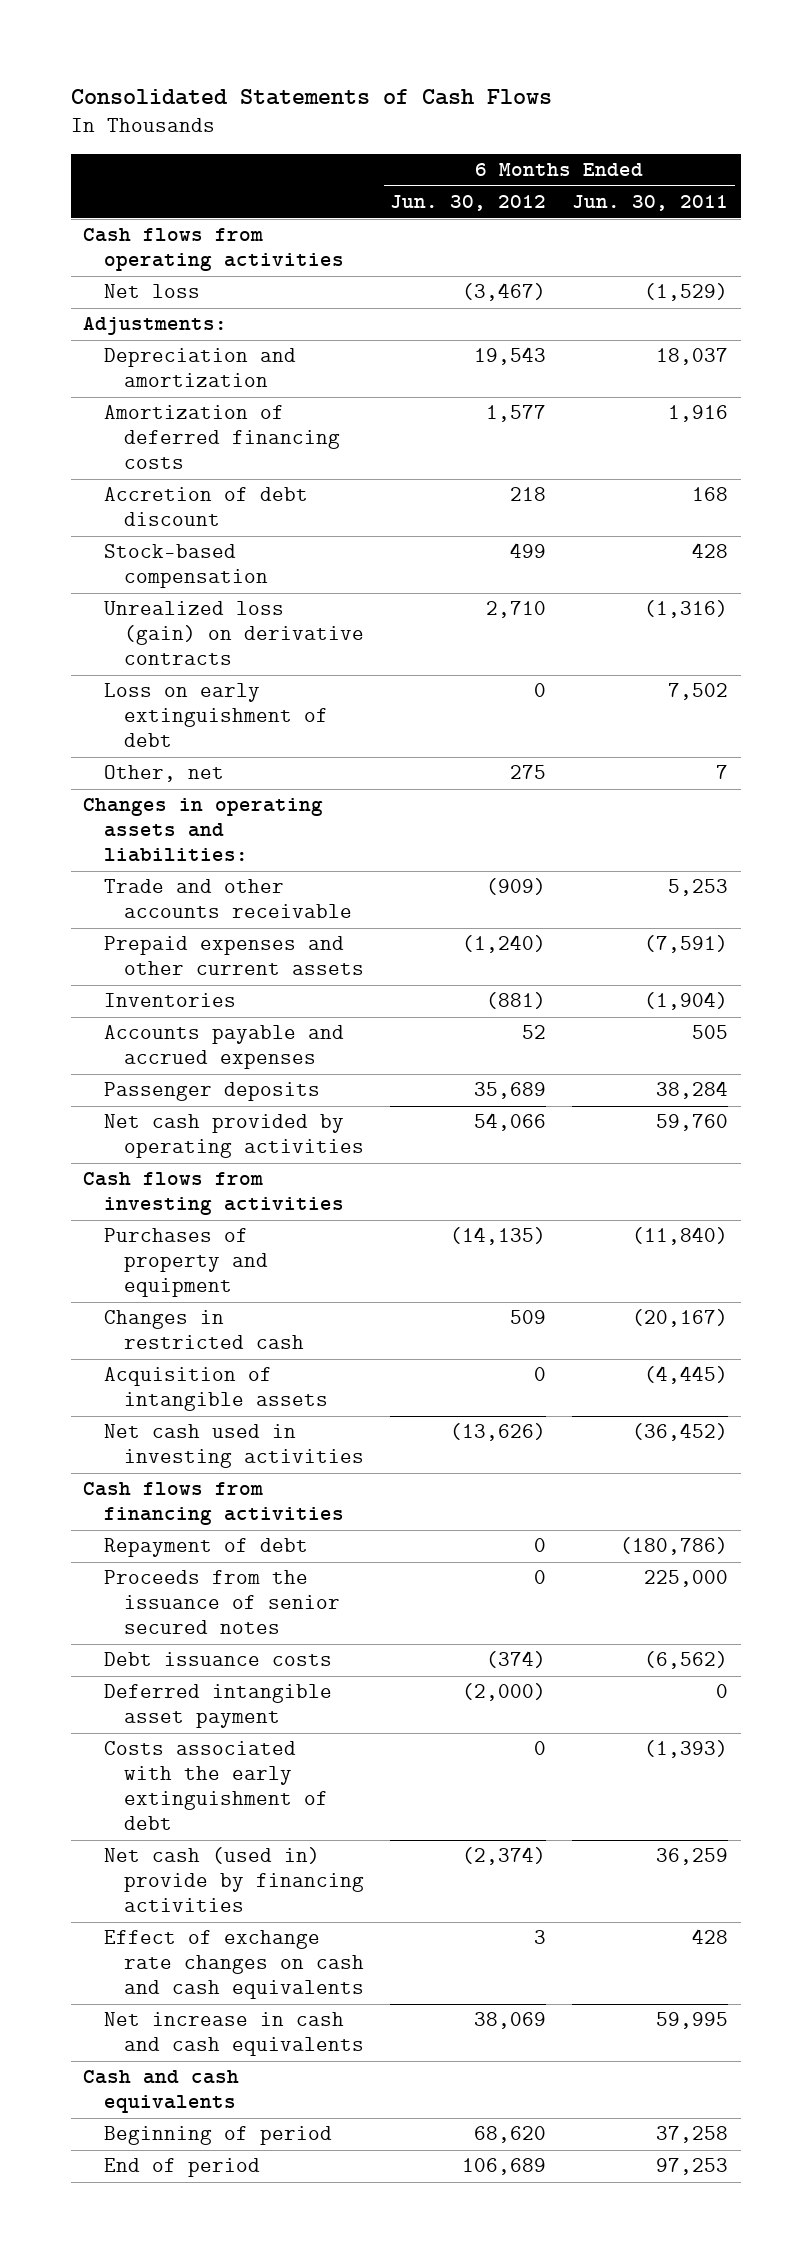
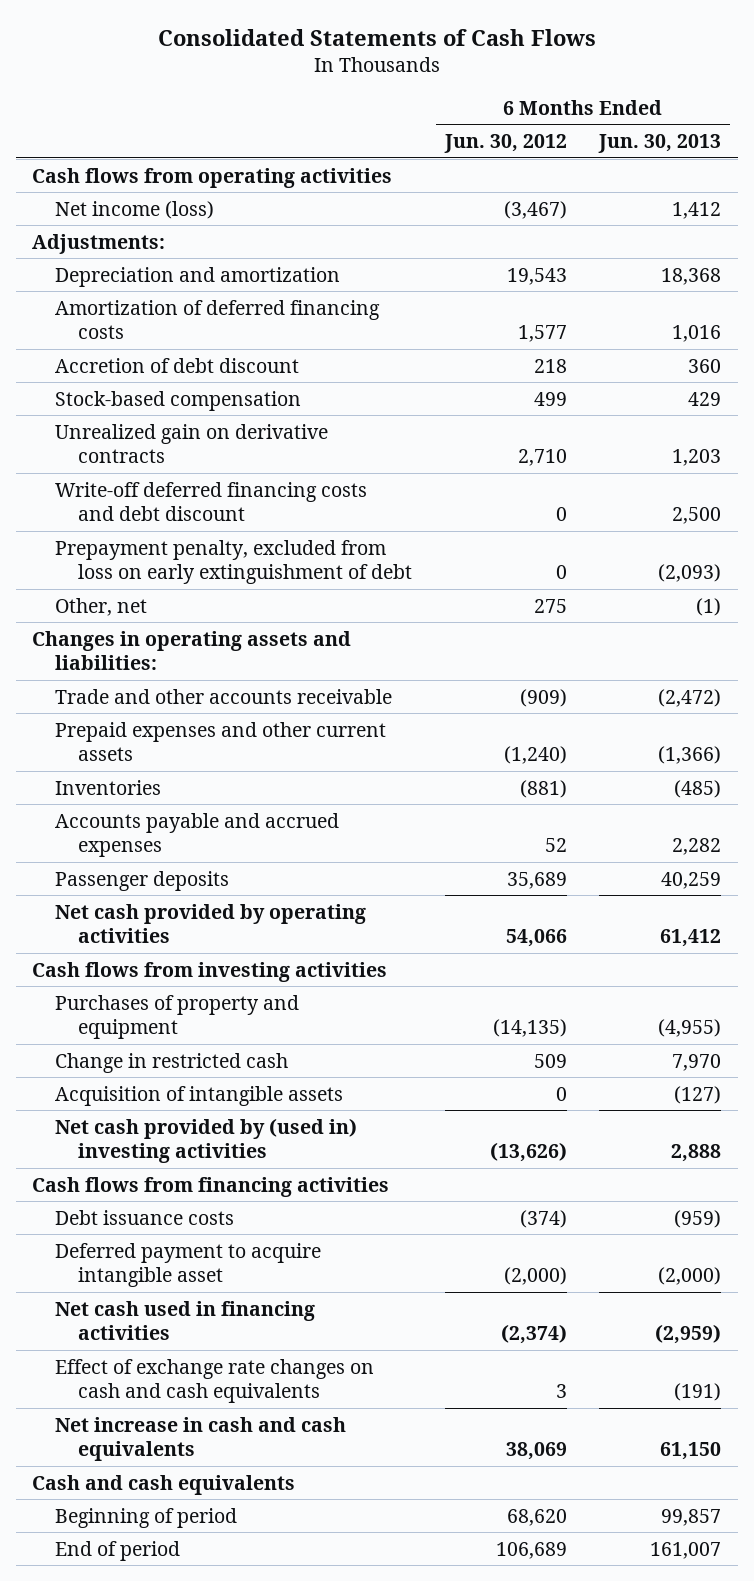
[572,195,729,212] Jun. 30, 2011 -> none
none -> [598,134,722,154] Jun. 30, 2013
[103,284,200,299] Net loss -> [55,200,215,219] Net income (loss)
[103,601,365,666] Unrealized loss (gain) on derivative contracts -> [55,423,329,464] Unrealized gain on derivative contracts
[103,683,329,748] Loss on early extinguishment of debt -> [55,481,368,522] Write-off deferred financing costs and debt discount
none -> [55,539,412,585] Prepayment penalty, excluded from loss on early extinguishment of debt
[103,1310,305,1350] Changes in restricted cash -> [55,1052,289,1073] Change in restricted cash
[103,1424,365,1469] Net cash used in investing activities -> [55,1117,358,1164] Net cash provided by (used in) investing activities
[103,1538,308,1558] Repayment of debt -> none
[103,1570,341,1635] Proceeds from the issuance of senior secured notes -> none
[103,1741,329,1831] Costs associated with the early extinguishment of debt -> none
[103,1684,332,1729] Deferred intangible asset payment -> [55,1242,322,1288] Deferred payment to acquire intangible asset
[103,1847,365,1913] Net cash (used in) provide by financing activities -> [55,1300,316,1341] Net cash used in financing activities

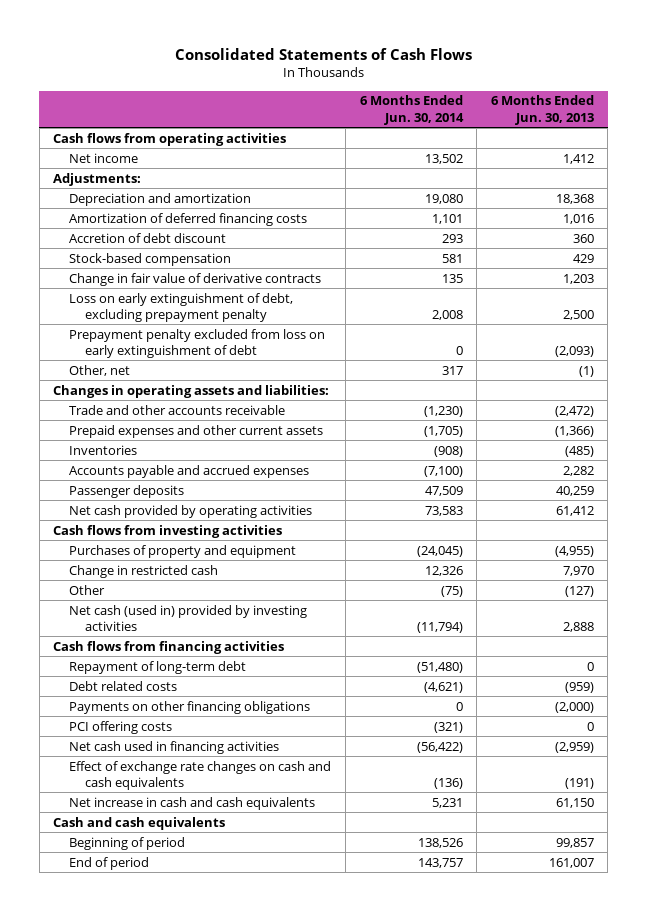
[443,134,567,154] Jun. 30, 2012 -> none
none -> [359,95,464,125] 6 Months Ended Jun. 30, 2014
[55,200,215,219] Net income (loss) -> [69,152,139,163] Net income
[55,423,329,464] Unrealized gain on derivative contracts -> [69,272,322,286] Change in fair value of derivative contracts
[55,481,368,522] Write-off deferred financing costs and debt discount -> [69,292,294,322] Loss on early extinguishment of debt, excluding prepayment penalty
[55,539,412,585] Prepayment penalty, excluded from loss on early extinguishment of debt -> [69,328,326,358] Prepayment penalty excluded from loss on early extinguishment of debt
[55,1085,344,1106] Acquisition of intangible assets -> [69,584,106,595] Other
[55,1117,358,1164] Net cash provided by (used in) investing activities -> [69,604,308,631] Net cash (used in) provided by investing activities
[55,1242,322,1288] Deferred payment to acquire intangible asset -> none
none -> [69,660,247,674] Repayment of long-term debt
[55,1209,235,1225] Debt issuance costs -> [69,680,178,691] Debt related costs
none -> [69,700,311,714] Payments on other financing obligations
none -> [69,720,173,734] PCI offering costs

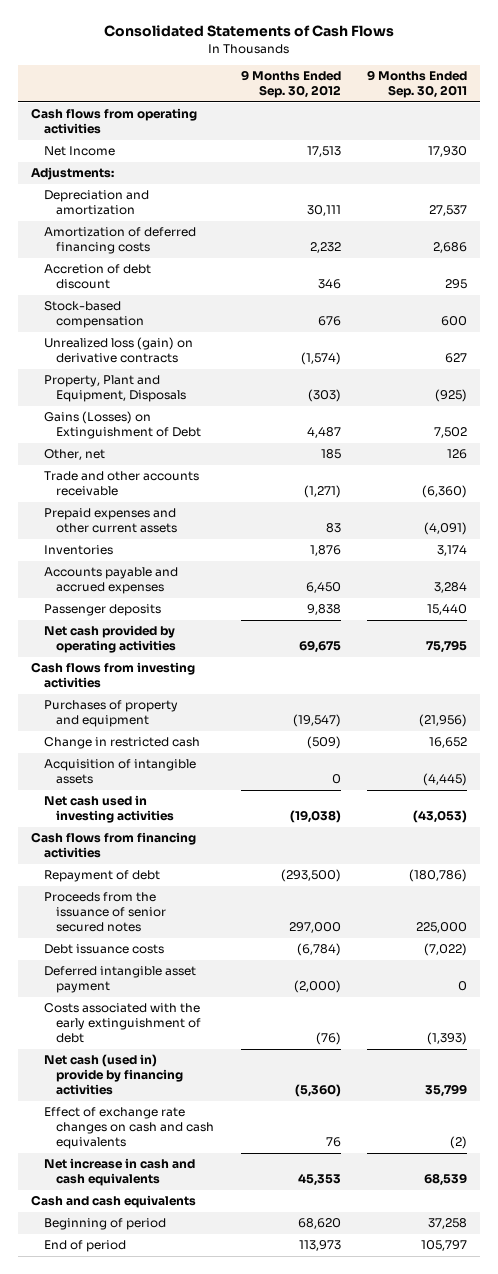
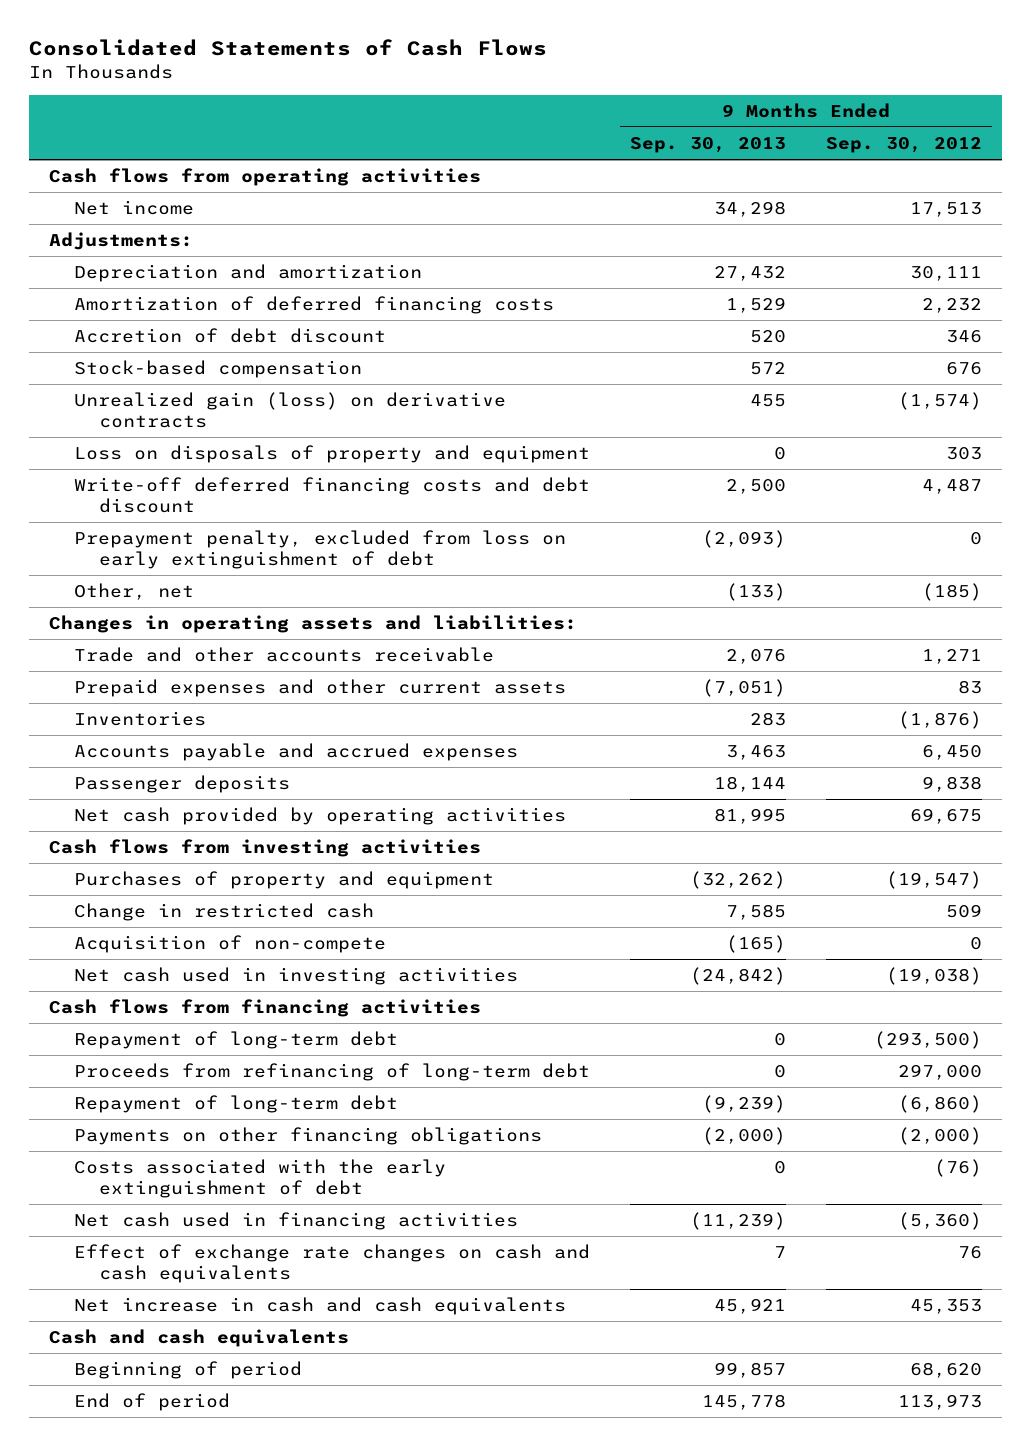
[367,70,468,99] 9 Months Ended Sep. 30, 2011 -> none
none -> [629,136,786,153] Sep. 30, 2013
[43,146,115,157] Net Income -> [73,200,194,216] Net income
[43,337,193,364] Unrealized loss (gain) on derivative contracts -> [73,392,506,429] Unrealized gain (loss) on derivative contracts
[43,375,187,403] Property, Plant and Equipment, Disposals -> [73,445,590,464] Loss on disposals of property and equipment
[307,389,341,403] (303) -> [945,447,982,461] 303
[43,411,202,440] Gains (Losses) on Extinguishment of Debt -> [73,477,590,514] Write-off deferred financing costs and debt discount
none -> [73,530,566,570] Prepayment penalty, excluded from loss on early extinguishment of debt
[320,449,341,460] 185 -> [921,583,982,602] (185)
none -> [48,615,577,634] Changes in operating assets and liabilities:
[303,485,341,499] (1,271) -> [921,649,982,665] 1,271
[309,545,341,557] 1,876 -> [897,711,982,730] (1,876)
[306,736,341,750] (509) -> [945,904,982,919] 509
[43,759,196,785] Acquisition of intangible assets -> [73,935,386,954] Acquisition of non-compete
[43,944,164,955] Debt issuance costs -> none
[43,870,160,883] Repayment of debt -> [73,1031,398,1050] Repayment of long-term debt
[43,892,167,933] Proceeds from the issuance of senior secured notes -> [73,1063,590,1082] Proceeds from refinancing of long-term debt
none -> [73,1095,398,1114] Repayment of long-term debt
[43,966,196,994] Deferred intangible asset payment -> [73,1127,542,1146] Payments on other financing obligations
[43,1054,184,1096] Net cash (used in) provide by financing activities -> [73,1212,518,1231] Net cash used in financing activities

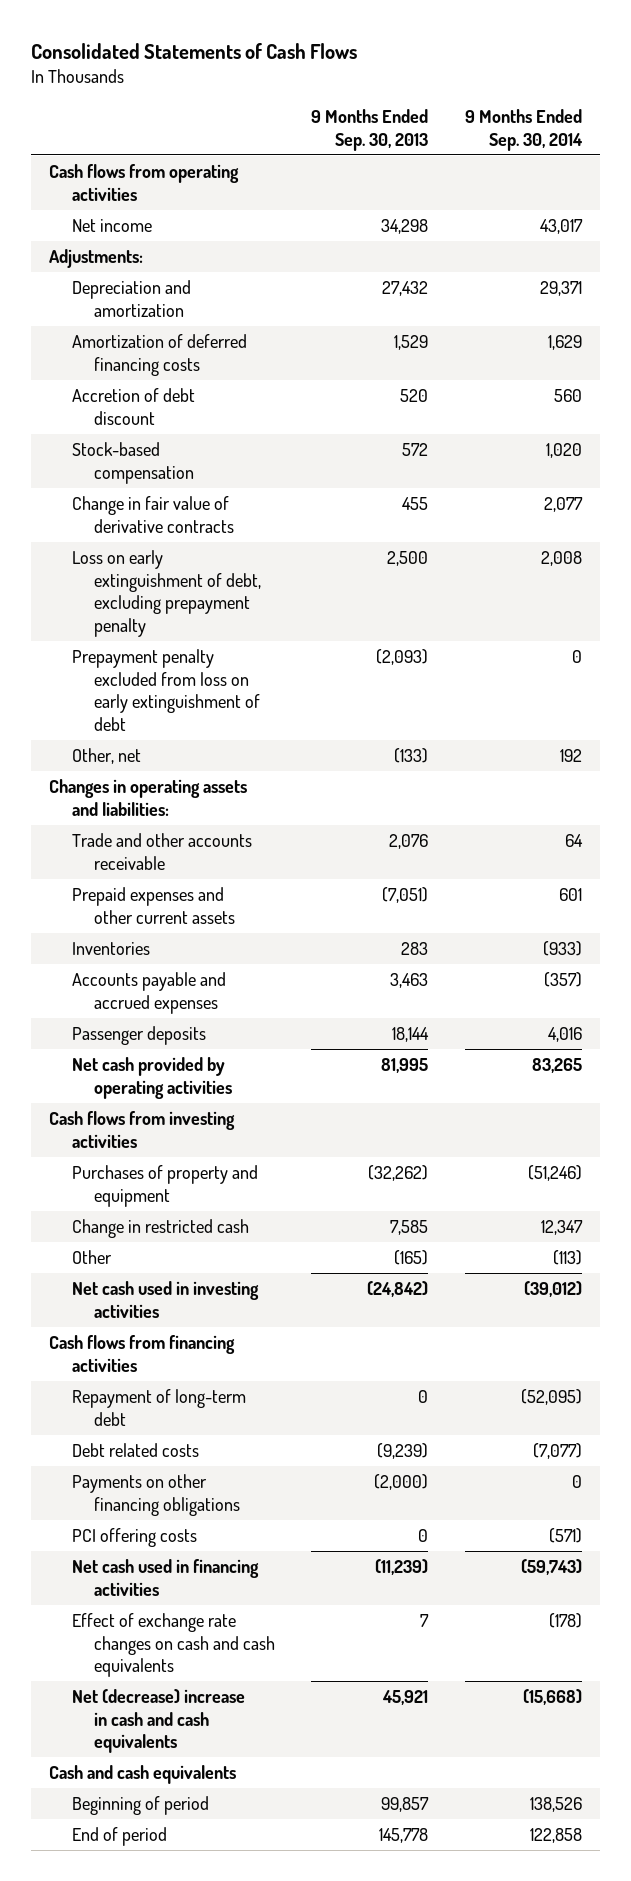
[825,136,982,153] Sep. 30, 2012 -> none
none -> [464,108,583,151] 9 Months Ended Sep. 30, 2014
[73,445,590,464] Loss on disposals of property and equipment -> none
[73,392,506,429] Unrealized gain (loss) on derivative contracts -> [71,496,235,533] Change in fair value of derivative contracts
[73,477,590,514] Write-off deferred financing costs and debt discount -> [71,550,262,637] Loss on early extinguishment of debt, excluding prepayment penalty
[73,530,566,570] Prepayment penalty, excluded from loss on early extinguishment of debt -> [71,649,261,731] Prepayment penalty excluded from loss on early extinguishment of debt
[73,935,386,954] Acquisition of non-compete -> [71,1250,112,1265] Other
[73,1063,590,1082] Proceeds from refinancing of long-term debt -> none
[73,1095,398,1114] Repayment of long-term debt -> [71,1443,199,1458] Debt related costs
[73,1159,446,1199] Costs associated with the early extinguishment of debt -> none
none -> [71,1528,197,1548] PCI offering costs
[73,1297,566,1316] Net increase in cash and cash equivalents -> [71,1689,245,1754] Net (decrease) increase in cash and cash equivalents

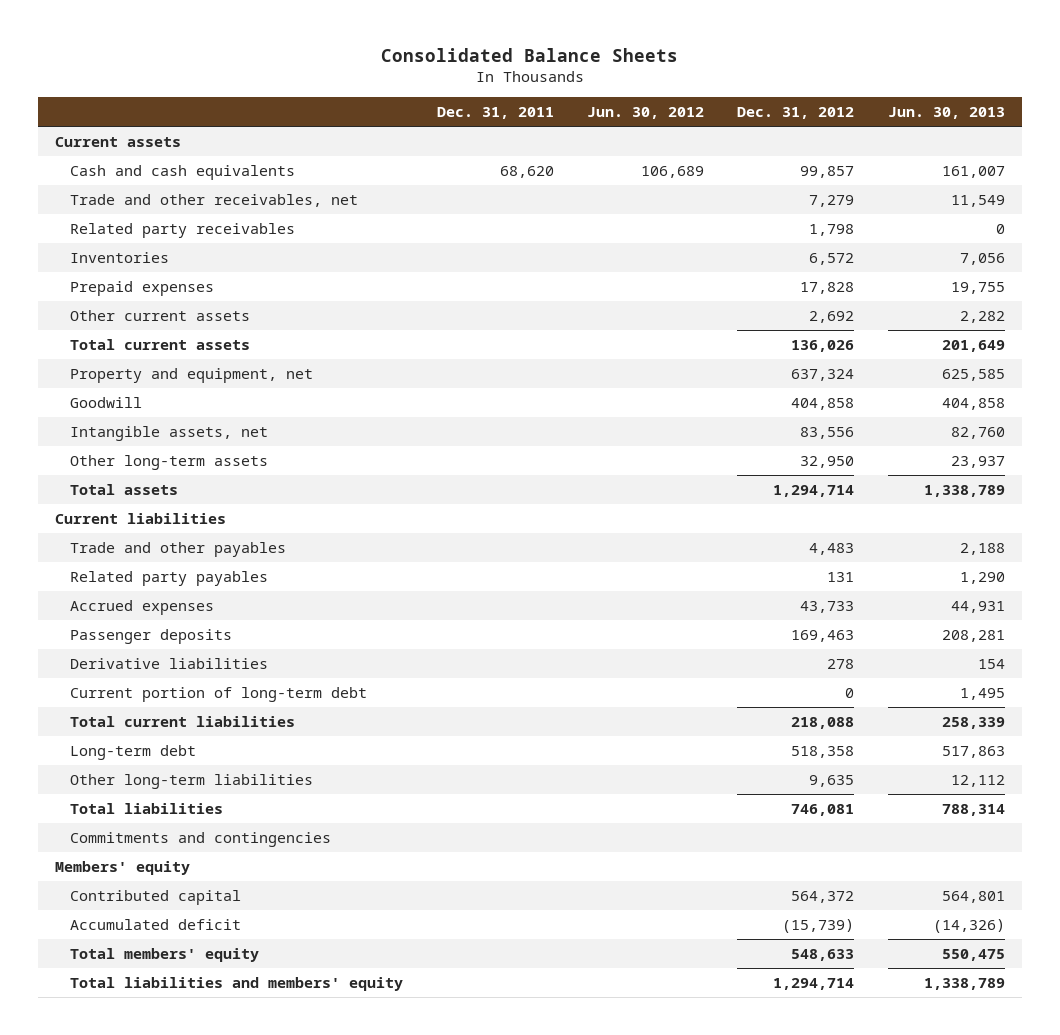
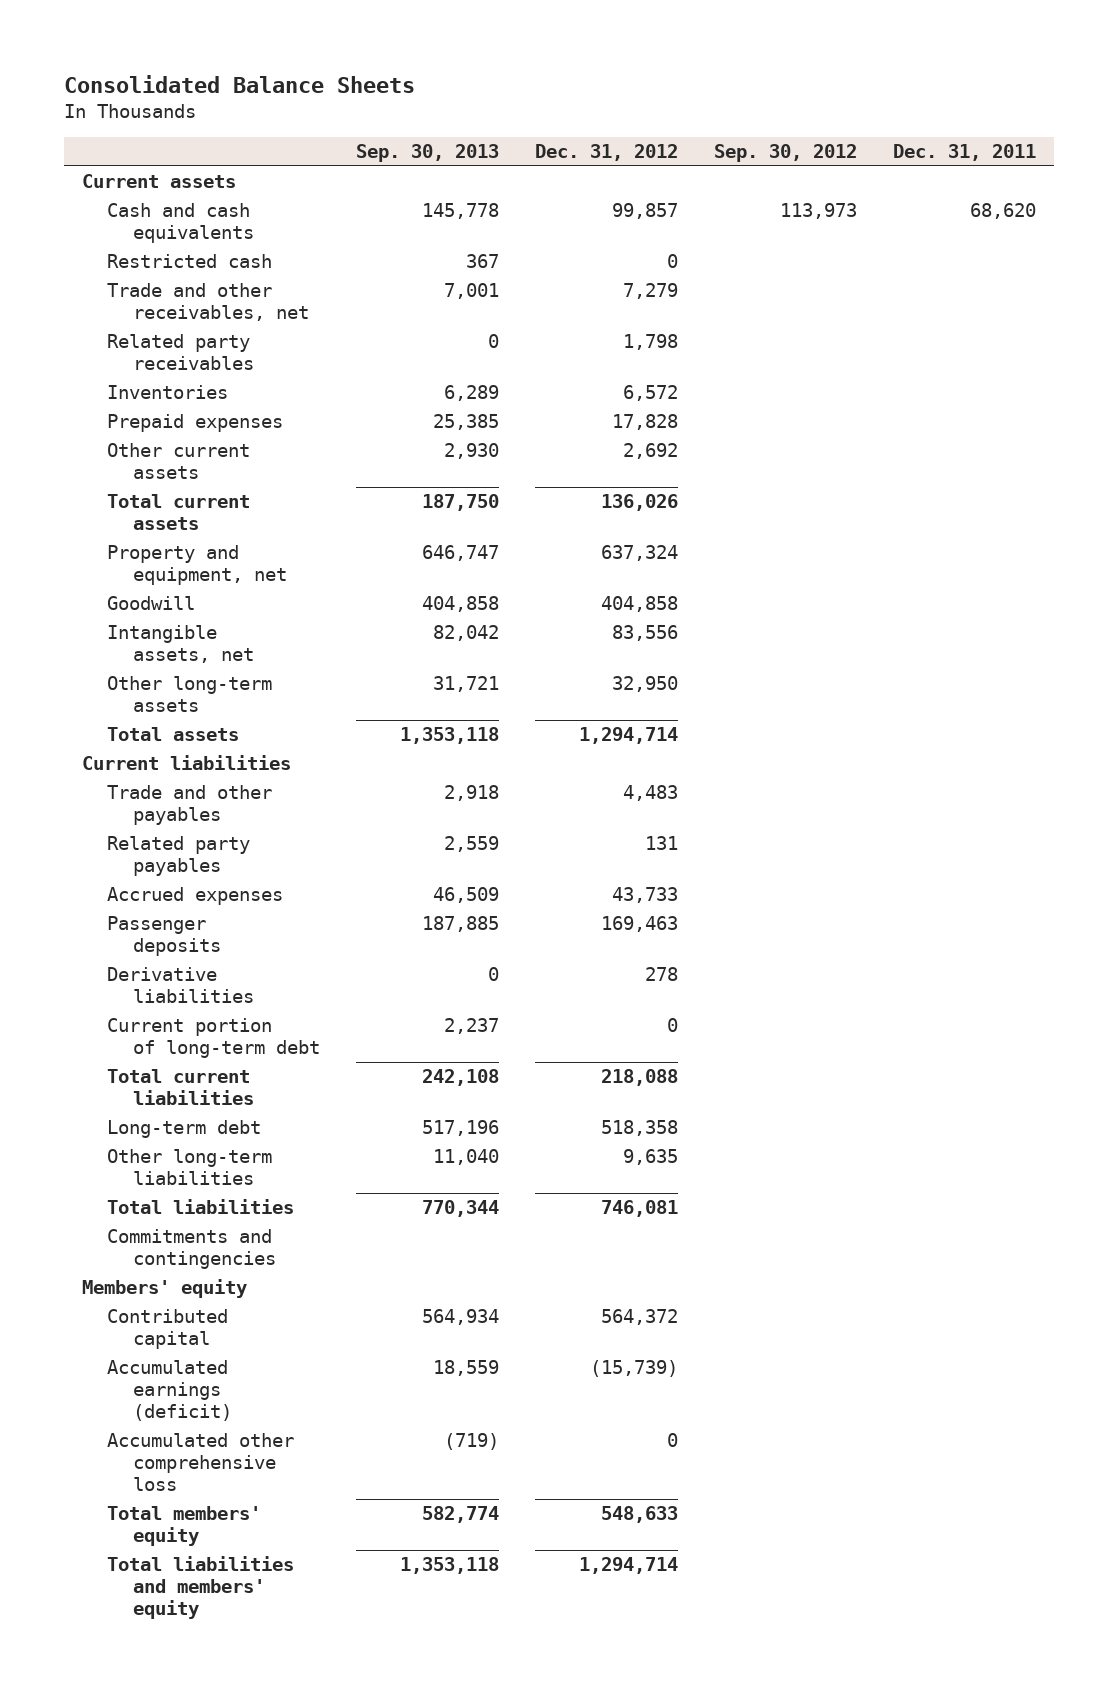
[586,106,704,119] Jun. 30, 2012 -> none
[887,106,1005,119] Jun. 30, 2013 -> none
none -> [355,143,499,162] Sep. 30, 2013
none -> [713,143,857,162] Sep. 30, 2012
none -> [107,254,273,269] Restricted cash
[70,919,242,931] Accumulated deficit -> [107,1360,232,1422] Accumulated earnings (deficit)
none -> [107,1433,295,1492] Accumulated other comprehensive loss

